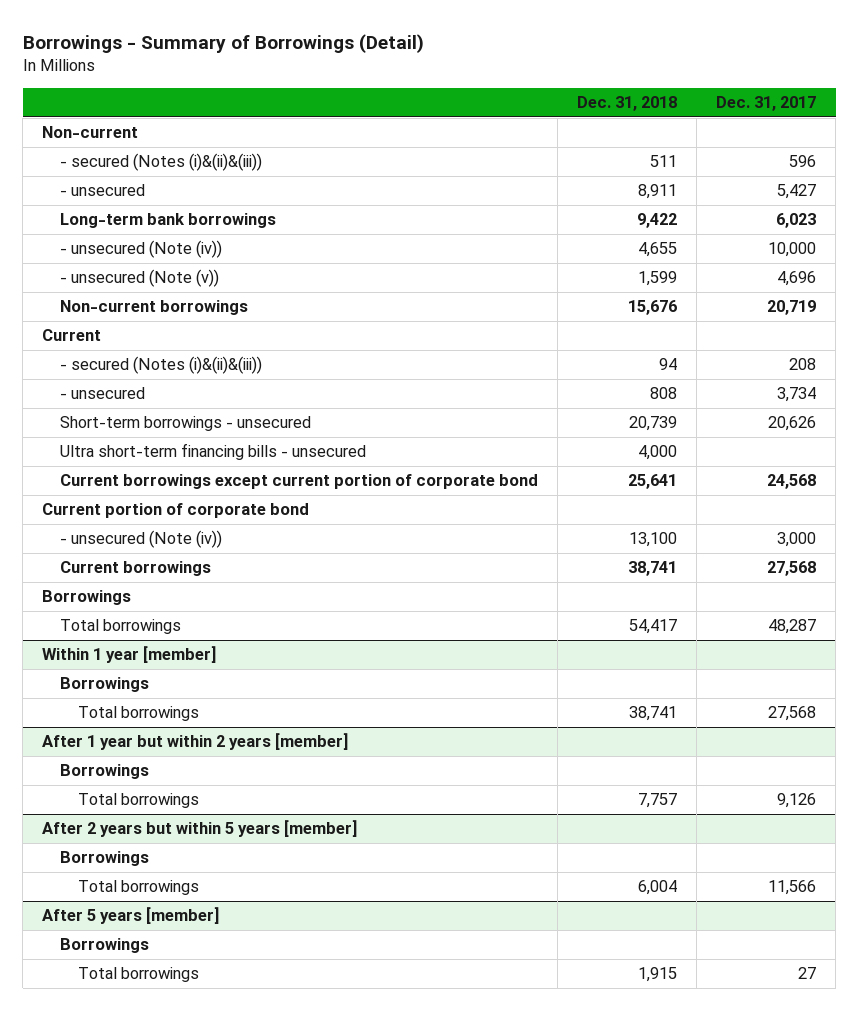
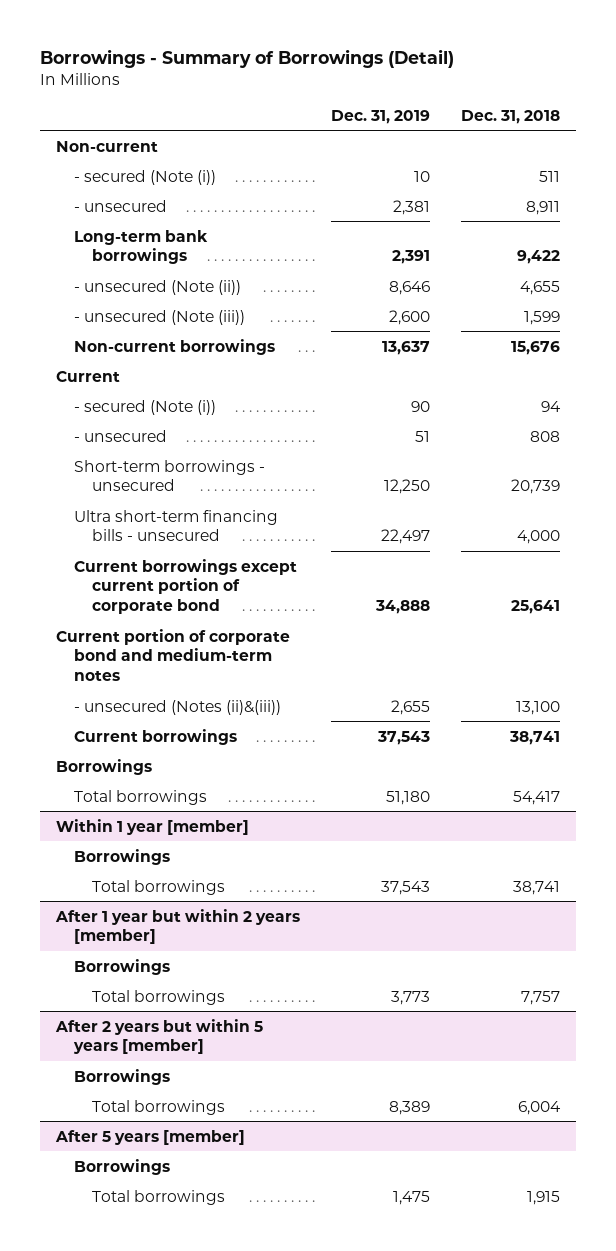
[716,96,817,112] Dec. 31, 2017 -> none
none -> [330,109,430,124] Dec. 31, 2019
[59,153,262,172] - secured (Notes (i)&(ii)&(iii)) -> [73,169,216,185] - secured (Note (i))
[59,240,222,259] - unsecured (Note (iv)) -> [73,279,241,295] - unsecured (Note (ii))
[59,269,219,288] - unsecured (Note (v)) -> [73,309,245,325] - unsecured (Note (iii))
[59,356,262,375] - secured (Notes (i)&(ii)&(iii)) -> [73,399,216,415] - secured (Note (i))
[42,503,310,519] Current portion of corporate bond -> [55,628,290,682] Current portion of corporate bond and medium-term notes
[59,530,222,549] - unsecured (Note (iv)) -> [73,699,281,715] - unsecured (Notes (ii)&(iii))

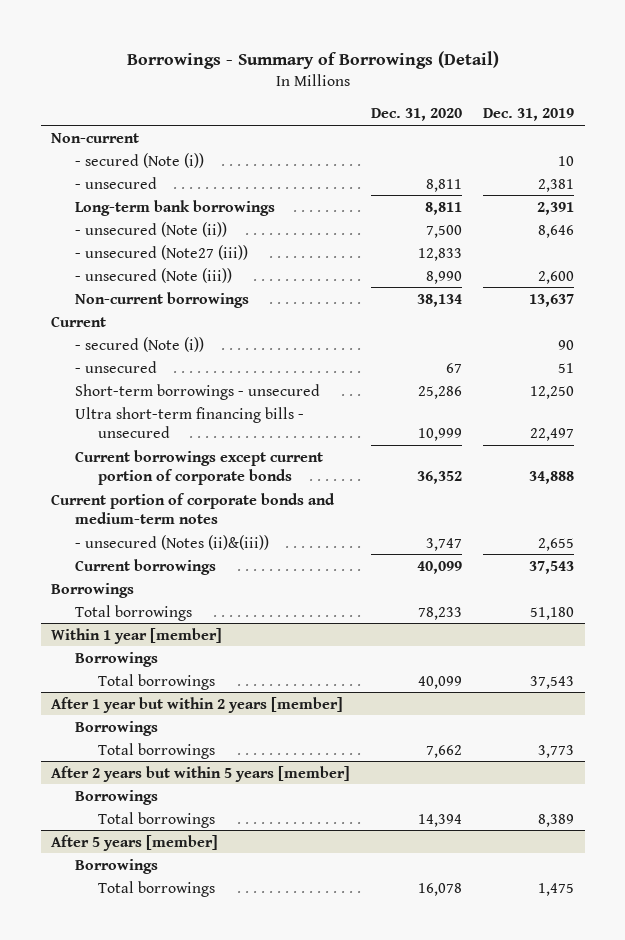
[461,109,561,124] Dec. 31, 2018 -> none
none -> [371,108,463,122] Dec. 31, 2020
none -> [74,244,248,260] - unsecured (Note27 (iii))
[73,558,297,615] Current borrowings except current portion of corporate bond -> [74,449,323,486] Current borrowings except current portion of corporate bonds
[55,628,290,682] Current portion of corporate bond and medium-term notes -> [51,492,336,525] Current portion of corporate bonds and medium-term notes

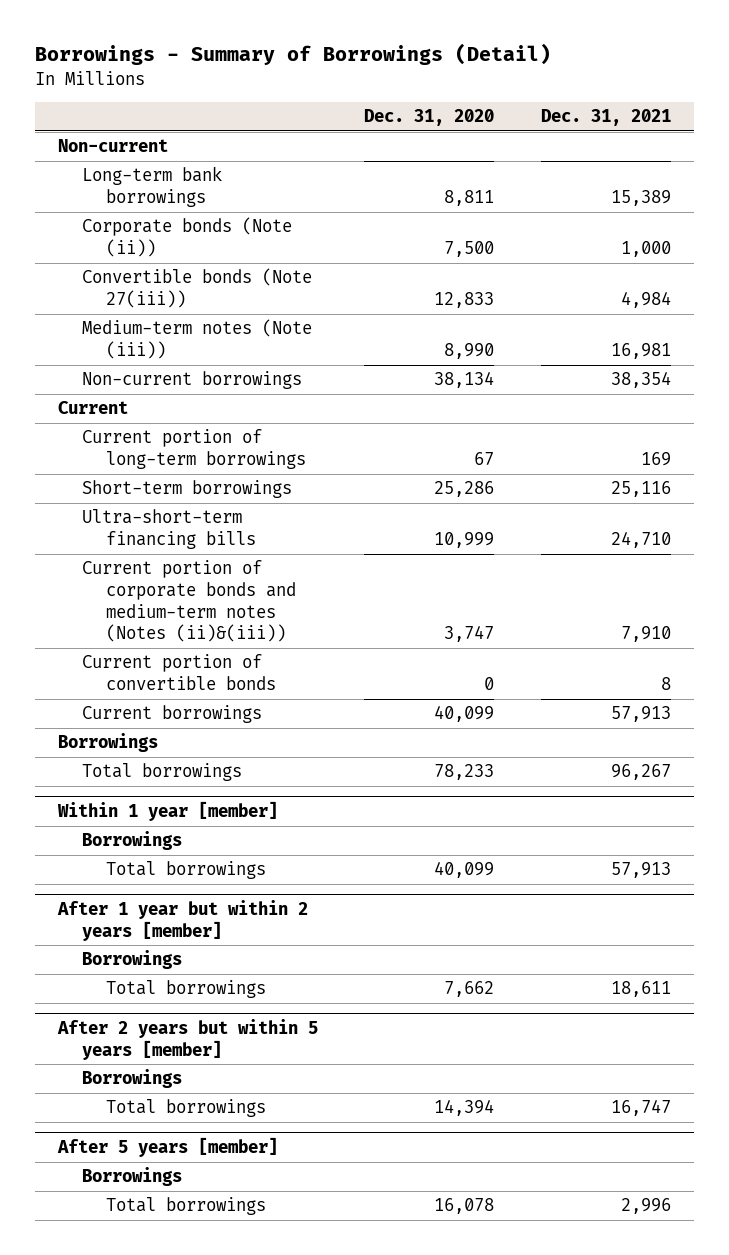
[483,108,575,122] Dec. 31, 2019 -> none
none -> [540,109,671,127] Dec. 31, 2021
[74,152,204,168] - secured (Note (i)) -> none
[74,176,157,189] - unsecured -> none
[74,221,227,237] - unsecured (Note (ii)) -> [81,217,292,258] Corporate bonds (Note (ii))
[74,244,248,260] - unsecured (Note27 (iii)) -> [81,268,312,309] Convertible bonds (Note 27(iii))
[74,267,232,283] - unsecured (Note (iii)) -> [81,319,312,360] Medium-term notes (Note (iii))
[74,336,204,352] - secured (Note (i)) -> none
[74,360,157,373] - unsecured -> none
[51,492,336,525] Current portion of corporate bonds and medium-term notes -> none
[74,534,269,550] - unsecured (Notes (ii)&(iii)) -> none
none -> [81,429,306,470] Current portion of long-term borrowings
[74,383,320,400] Short-term borrowings - unsecured -> [81,480,292,499] Short-term borrowings
[74,406,304,439] Ultra short-term financing bills - unsecured -> [81,509,256,550] Ultra-short-term financing bills
[74,449,323,486] Current borrowings except current portion of corporate bonds -> [81,560,296,643] Current portion of corporate bonds and medium-term notes (Notes (ii)&(iii))
[417,471,463,485] 36,352 -> [444,625,495,643] 3,747
none -> [81,654,276,691] Current portion of convertible bonds

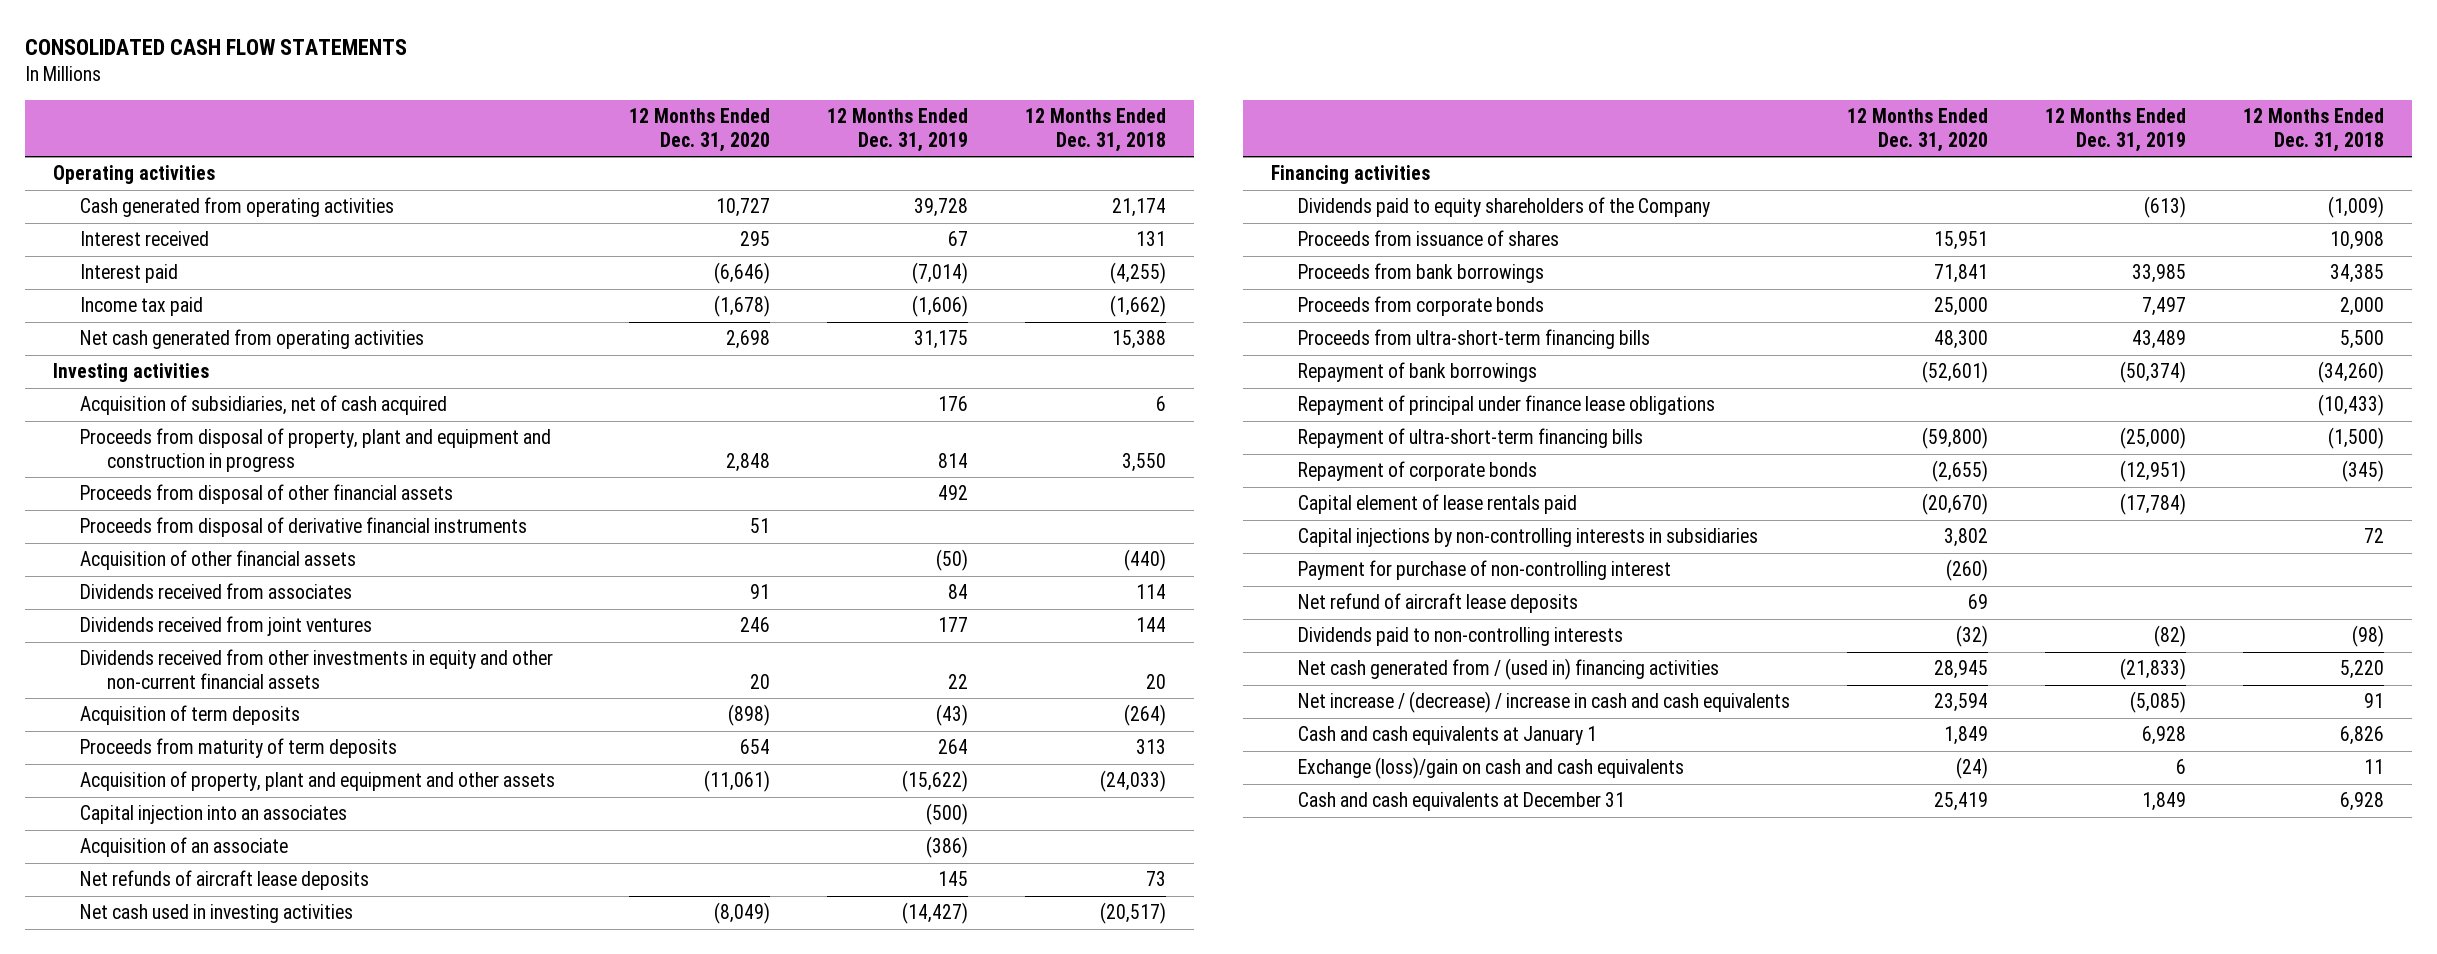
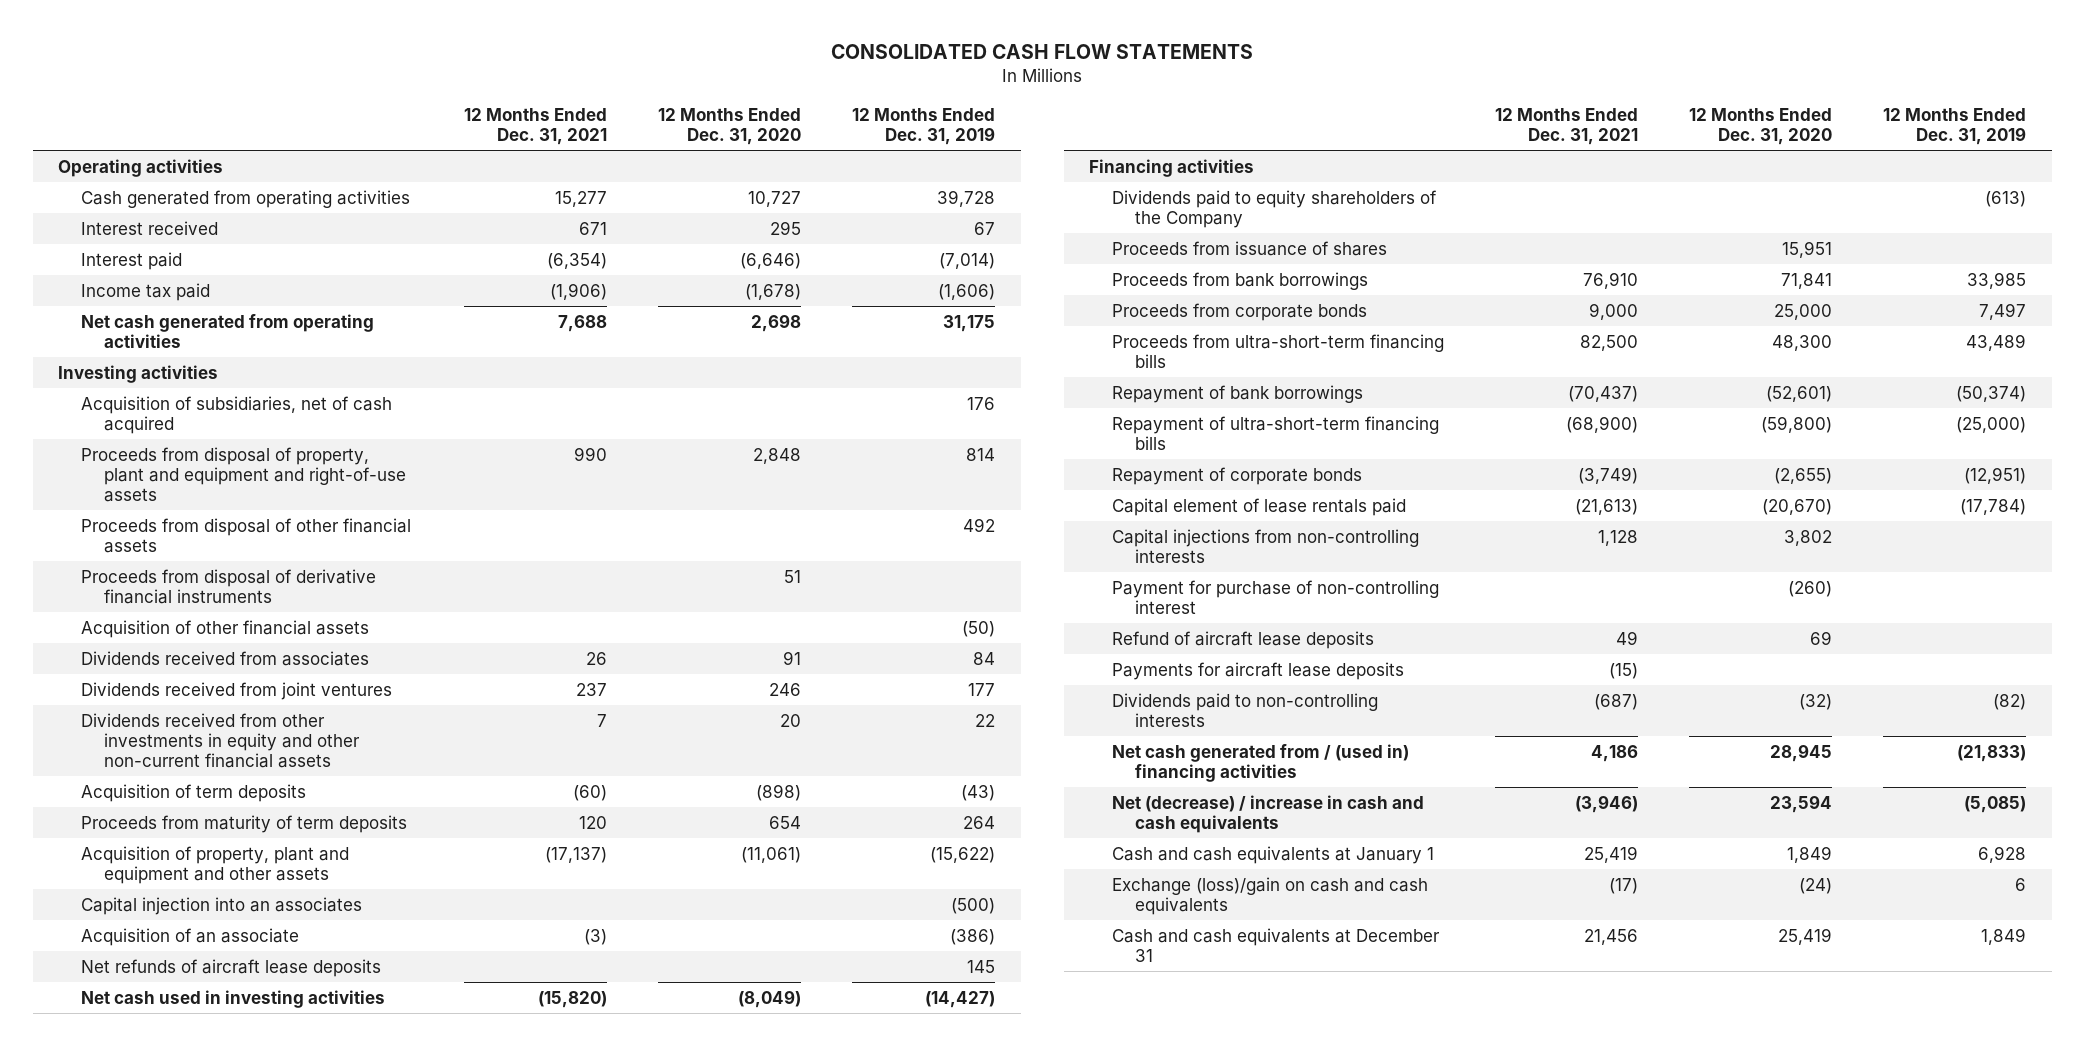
[1024,108,1166,153] 12 Months Ended Dec. 31, 2018 -> none
none -> [464,107,608,146] 12 Months Ended Dec. 31, 2021
[80,428,552,472] Proceeds from disposal of property, plant and equipment and construction in progress -> [81,446,407,502] Proceeds from disposal of property, plant and equipment and right-of-use assets
[1297,395,1715,416] Repayment of principal under finance lease obligations -> none
[1297,528,1758,548] Capital injections by non-controlling interests in subsidiaries -> [1112,528,1420,563] Capital injections from non-controlling interests
[1297,593,1578,614] Net refund of aircraft lease deposits -> [1112,630,1375,649] Refund of aircraft lease deposits
none -> [1112,661,1405,680] Payments for aircraft lease deposits
[1297,691,1790,714] Net increase / (decrease) / increase in cash and cash equivalents -> [1112,794,1425,833] Net (decrease) / increase in cash and cash equivalents

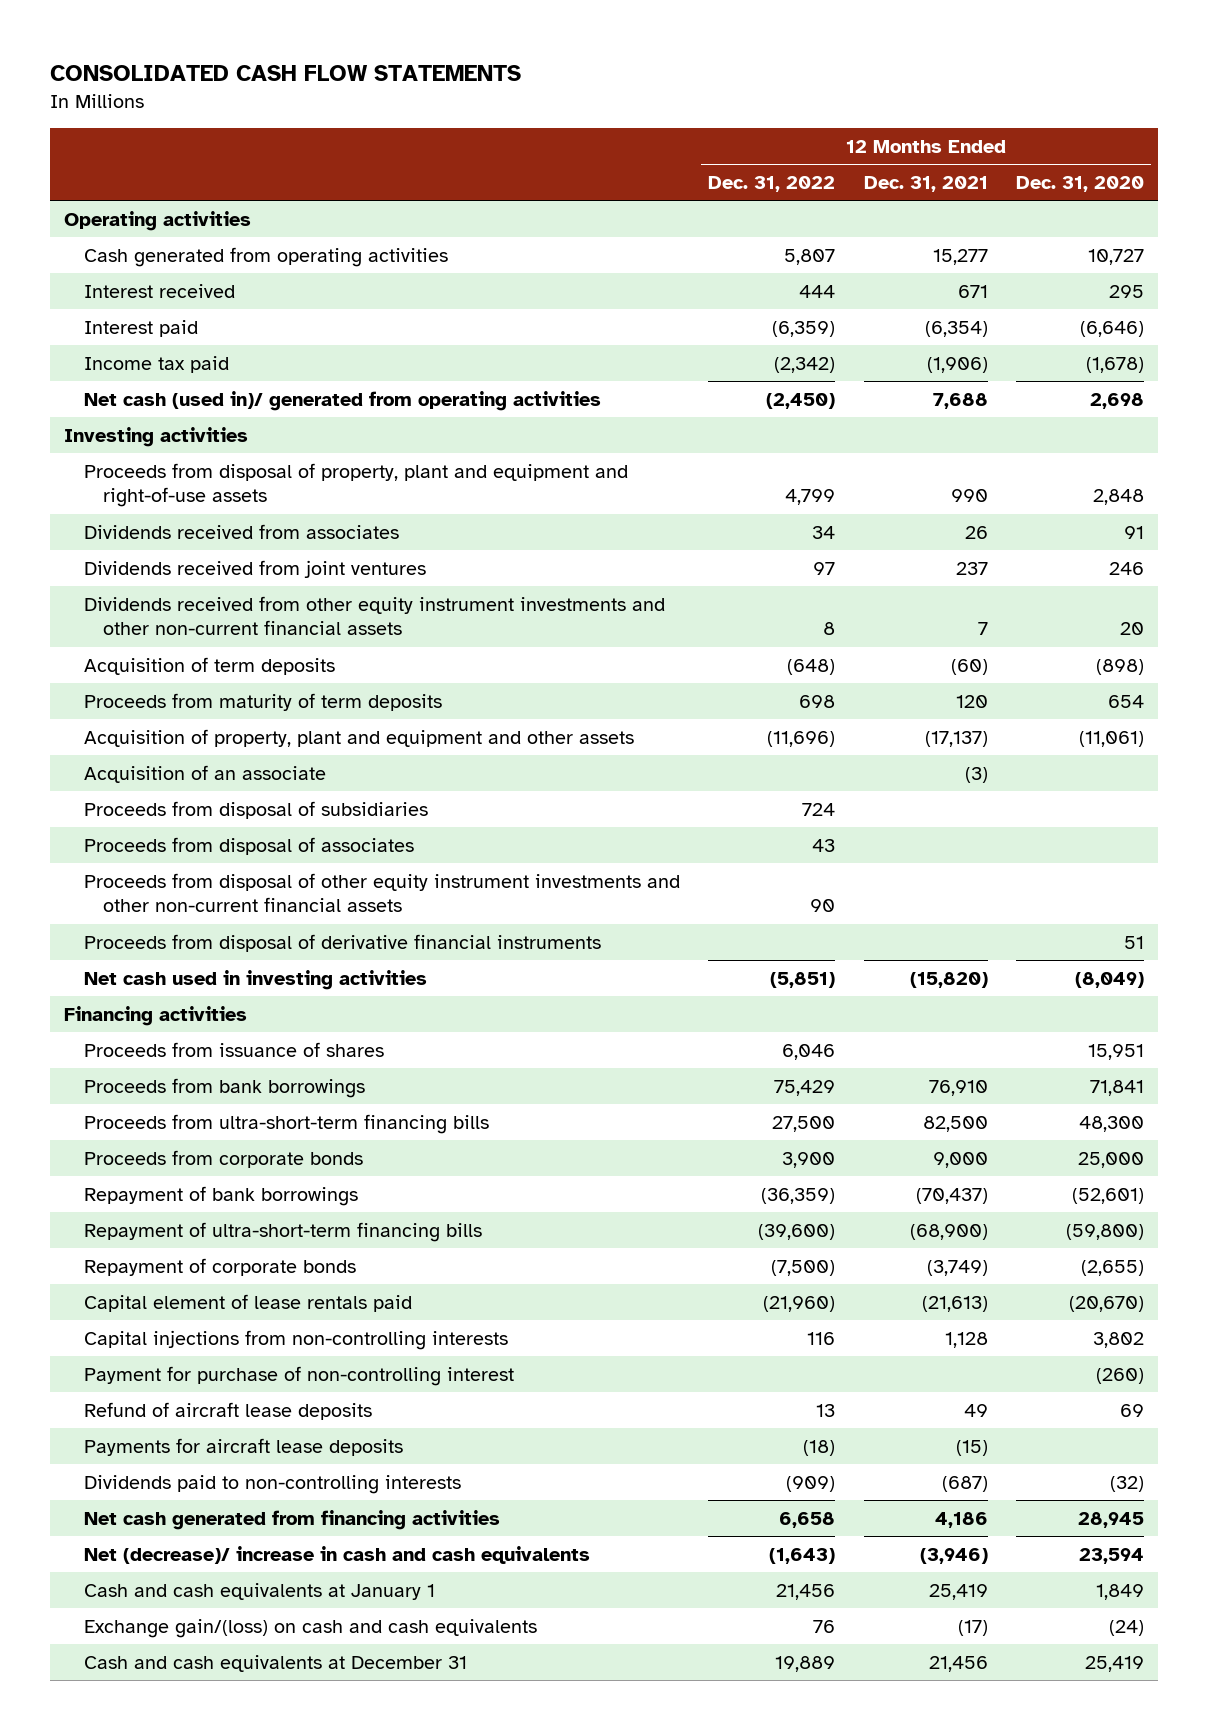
[852,107,996,146] 12 Months Ended Dec. 31, 2019 -> none
none -> [708,175,836,192] Dec. 31, 2022
[81,313,375,348] Net cash generated from operating activities -> [83,390,601,411] Net cash (used in)/ generated from operating activities
[81,395,393,434] Acquisition of subsidiaries, net of cash acquired -> none
[81,517,412,553] Proceeds from disposal of other financial assets -> none
[81,619,370,638] Acquisition of other financial assets -> none
[81,712,361,768] Dividends received from other investments in equity and other non-current financial assets -> [83,595,665,636] Dividends received from other equity instrument investments and other non-current financial assets
[81,896,363,915] Capital injection into an associates -> none
[81,958,382,977] Net refunds of aircraft lease deposits -> none
none -> [83,800,428,819] Proceeds from disposal of subsidiaries
none -> [83,836,414,855] Proceeds from disposal of associates
none -> [83,872,680,913] Proceeds from disposal of other equity instrument investments and other non-current financial assets
[81,568,377,604] Proceeds from disposal of derivative financial instruments -> [83,933,601,952] Proceeds from disposal of derivative financial instruments
[1112,189,1438,228] Dividends paid to equity shareholders of the Company -> none
[1112,302,1368,321] Proceeds from corporate bonds -> [83,1149,363,1168] Proceeds from corporate bonds
[1112,743,1410,782] Net cash generated from / (used in) financing activities -> [83,1509,500,1530] Net cash generated from financing activities
[1112,794,1425,833] Net (decrease) / increase in cash and cash equivalents -> [83,1545,590,1564] Net (decrease)/ increase in cash and cash equivalents
[1112,876,1429,915] Exchange (loss)/gain on cash and cash equivalents -> [83,1618,537,1638] Exchange gain/(loss) on cash and cash equivalents

